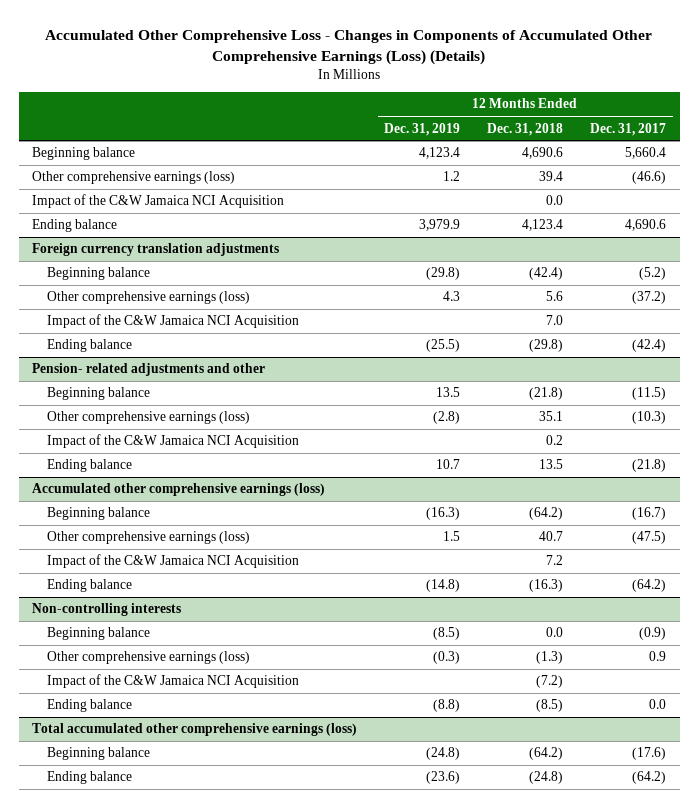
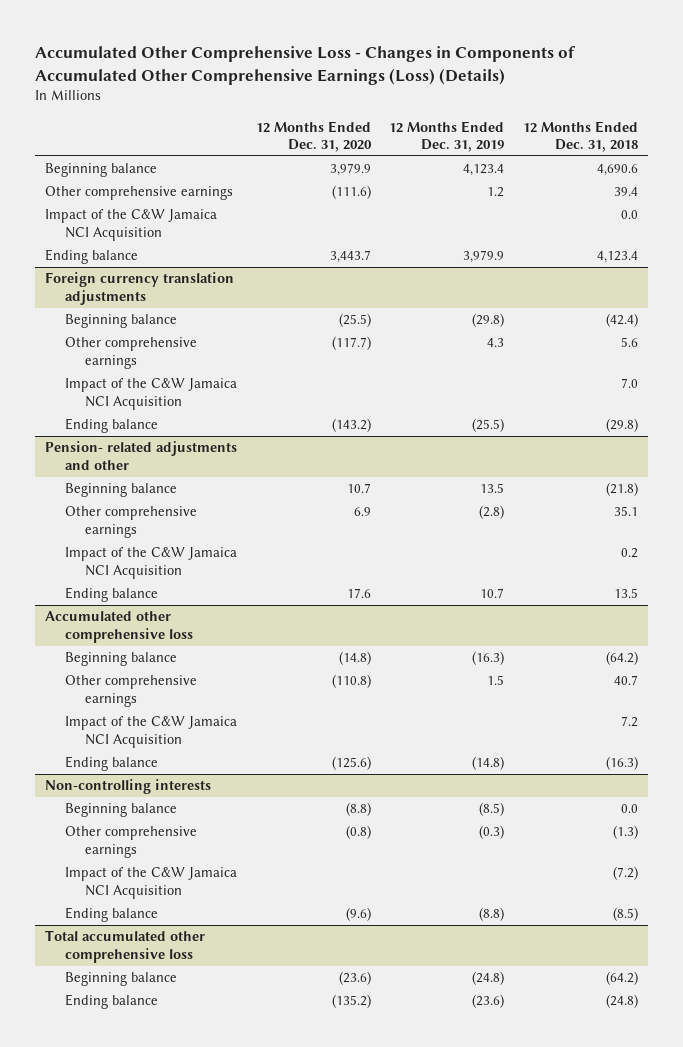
[590,122,667,136] Dec. 31, 2017 -> none
none -> [255,120,372,152] 12 Months Ended Dec. 31, 2020
[32,171,236,185] Other comprehensive earnings (loss) -> [44,186,233,201] Other comprehensive earnings
[46,291,250,305] Other comprehensive earnings (loss) -> [64,337,197,369] Other comprehensive earnings
[46,411,250,425] Other comprehensive earnings (loss) -> [64,506,197,538] Other comprehensive earnings
[32,483,326,497] Accumulated other comprehensive earnings (loss) -> [44,611,193,643] Accumulated other comprehensive loss
[46,531,250,545] Other comprehensive earnings (loss) -> [64,675,197,707] Other comprehensive earnings
[46,651,250,665] Other comprehensive earnings (loss) -> [64,826,197,858] Other comprehensive earnings
[32,723,358,737] Total accumulated other comprehensive earnings (loss) -> [44,930,205,963] Total accumulated other comprehensive loss

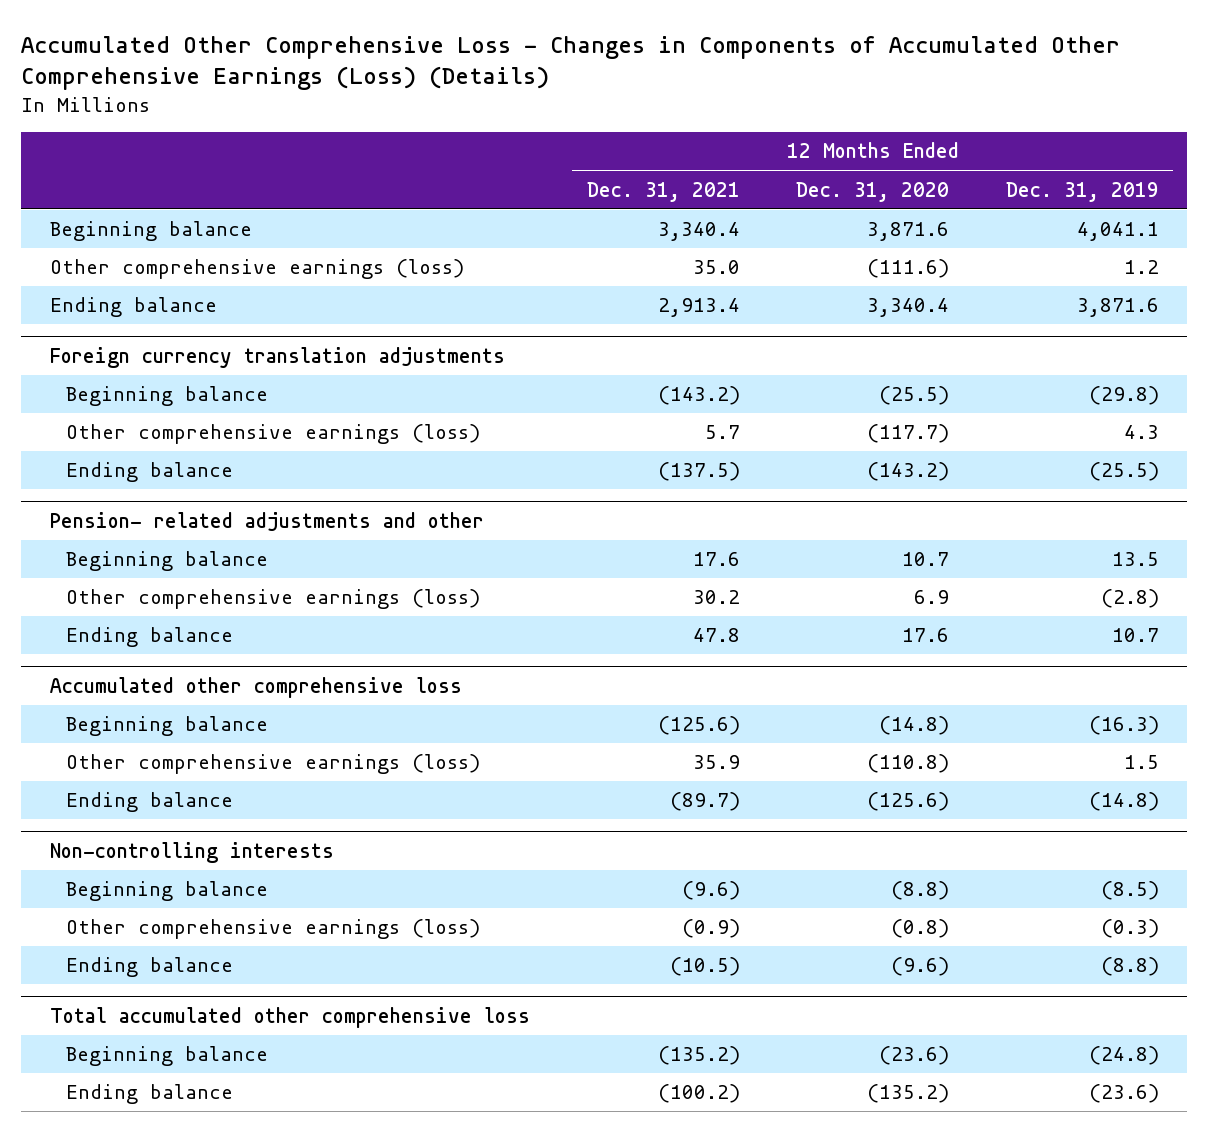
[523,120,639,152] 12 Months Ended Dec. 31, 2018 -> none
none -> [586,181,740,202] Dec. 31, 2021
[44,209,217,241] Impact of the C&W Jamaica NCI Acquisition -> none
[329,163,371,177] 3,979.9 -> [867,222,950,242] 3,871.6
[463,164,505,177] 4,123.4 -> [1077,222,1160,242] 4,041.1
[44,186,233,201] Other comprehensive earnings -> [49,259,464,280] Other comprehensive earnings (loss)
[329,250,371,264] 3,443.7 -> [867,298,950,318] 3,340.4
[463,250,505,264] 3,979.9 -> [1077,298,1160,318] 3,871.6
[64,378,237,410] Impact of the C&W Jamaica NCI Acquisition -> none
[64,337,197,369] Other comprehensive earnings -> [65,424,480,445] Other comprehensive earnings (loss)
[64,547,237,579] Impact of the C&W Jamaica NCI Acquisition -> none
[64,506,197,538] Other comprehensive earnings -> [65,589,480,610] Other comprehensive earnings (loss)
[64,716,237,748] Impact of the C&W Jamaica NCI Acquisition -> none
[64,675,197,707] Other comprehensive earnings -> [65,754,480,775] Other comprehensive earnings (loss)
[64,867,237,899] Impact of the C&W Jamaica NCI Acquisition -> none
[64,826,197,858] Other comprehensive earnings -> [65,919,480,940] Other comprehensive earnings (loss)

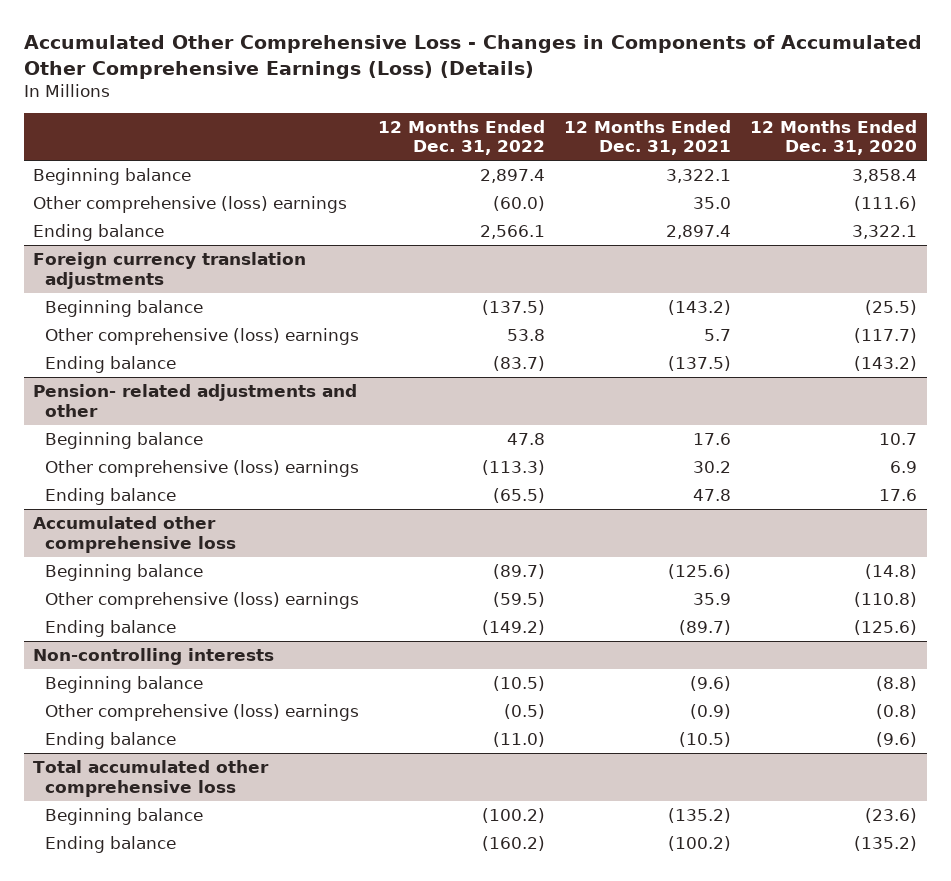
[1006,181,1160,202] Dec. 31, 2019 -> none
none -> [378,119,546,156] 12 Months Ended Dec. 31, 2022
[657,222,740,242] 3,340.4 -> [666,168,732,183] 3,322.1
[867,222,950,242] 3,871.6 -> [852,168,918,183] 3,858.4
[49,259,464,280] Other comprehensive earnings (loss) -> [33,195,348,213] Other comprehensive (loss) earnings
[657,298,740,318] 2,913.4 -> [666,224,732,239] 2,897.4
[867,298,950,318] 3,340.4 -> [852,224,918,239] 3,322.1
[65,424,480,445] Other comprehensive earnings (loss) -> [44,327,359,345] Other comprehensive (loss) earnings
[65,589,480,610] Other comprehensive earnings (loss) -> [44,459,359,477] Other comprehensive (loss) earnings
[65,754,480,775] Other comprehensive earnings (loss) -> [44,591,359,609] Other comprehensive (loss) earnings
[65,919,480,940] Other comprehensive earnings (loss) -> [44,703,359,721] Other comprehensive (loss) earnings

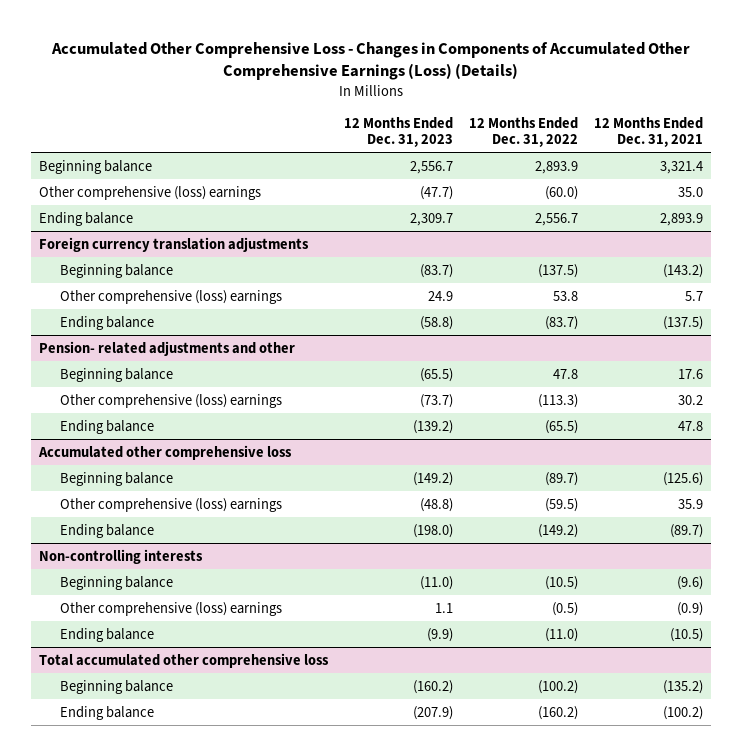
[750,119,918,156] 12 Months Ended Dec. 31, 2020 -> none
none -> [344,116,454,148] 12 Months Ended Dec. 31, 2023
[480,168,546,183] 2,897.4 -> [535,160,579,174] 2,893.9
[666,168,732,183] 3,322.1 -> [659,160,703,174] 3,321.4
[480,224,546,239] 2,566.1 -> [535,212,579,226] 2,556.7
[666,224,732,239] 2,897.4 -> [659,212,703,226] 2,893.9

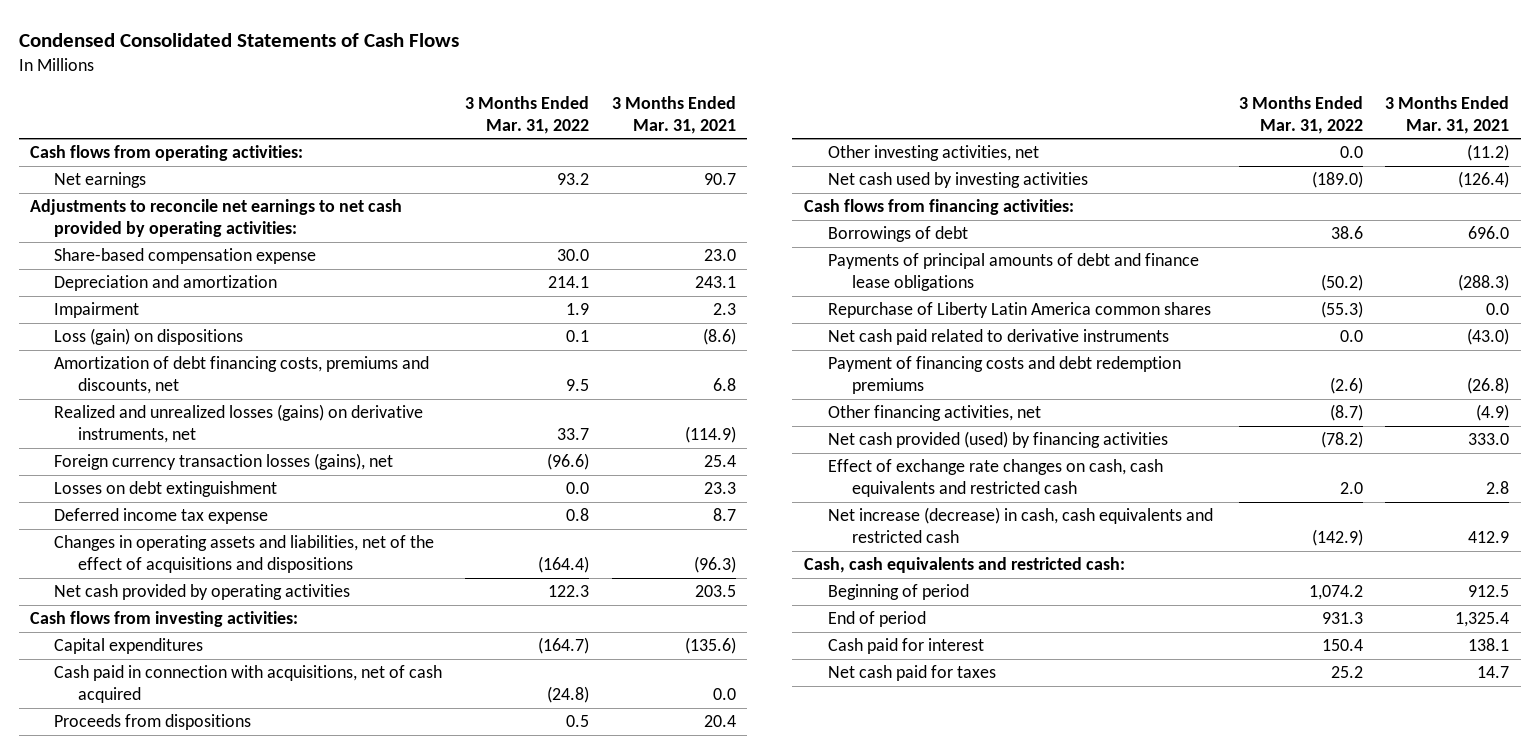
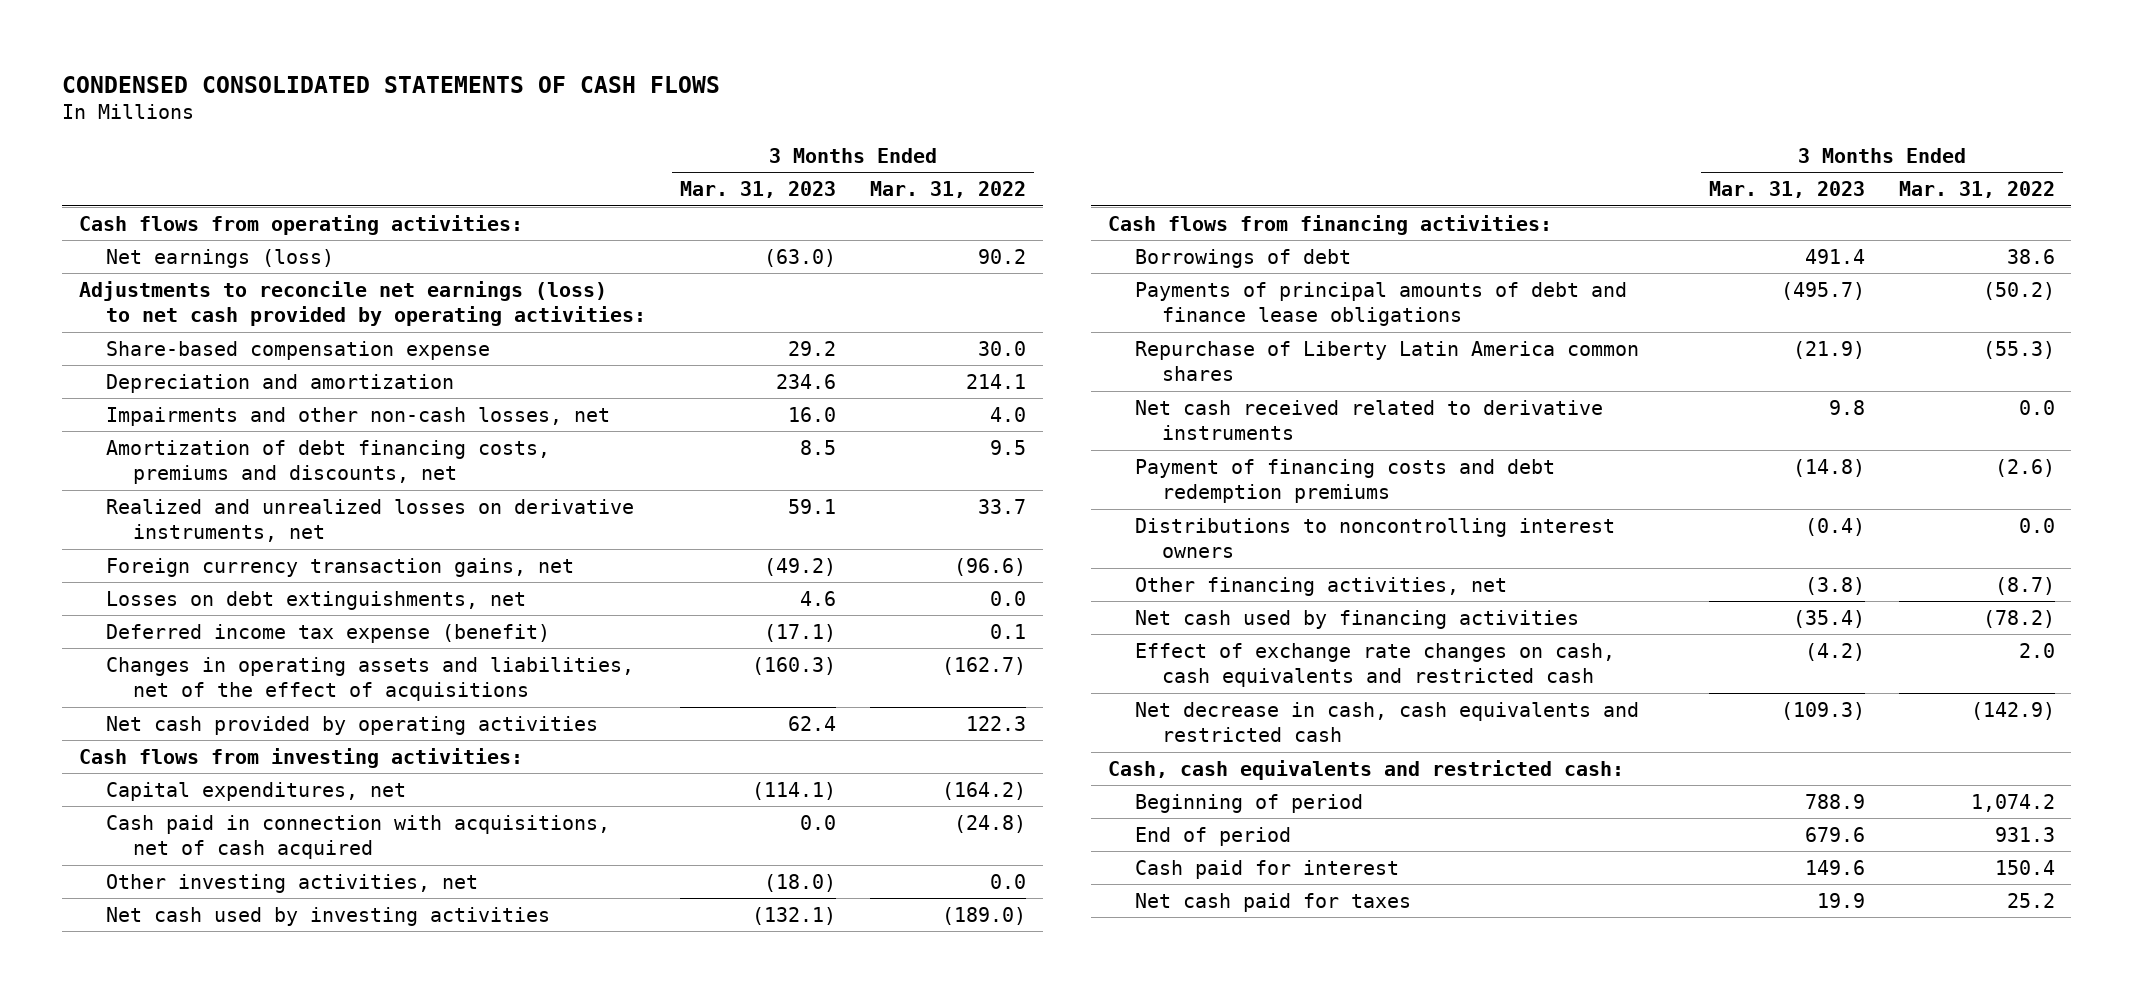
[18,32,459,47] Condensed Consolidated Statements of Cash Flows -> [62,75,721,93] CONDENSED CONSOLIDATED STATEMENTS OF CASH FLOWS
[611,95,736,134] 3 Months Ended Mar. 31, 2021 -> none
none -> [679,180,836,198] Mar. 31, 2023
[54,172,147,189] Net earnings -> [106,248,335,268] Net earnings (loss)
[556,173,589,186] 93.2 -> [977,248,1026,264] 90.2
[29,199,402,238] Adjustments to reconcile net earnings to net cash provided by operating activities: -> [79,280,647,327] Adjustments to reconcile net earnings (loss) to net cash provided by operating activities:
[54,302,140,319] Impairment -> none
[54,328,244,346] Loss (gain) on dispositions -> none
none -> [106,406,611,426] Impairments and other non-cash losses, net
[54,404,424,444] Realized and unrealized losses (gains) on derivative instruments, net -> [106,498,635,543] Realized and unrealized losses on derivative instruments, net
[54,453,394,471] Foreign currency transaction losses (gains), net -> [106,557,575,577] Foreign currency transaction gains, net
[54,481,278,498] Losses on debt extinguishment -> [106,590,527,610] Losses on debt extinguishments, net
[54,508,269,525] Deferred income tax expense -> [106,623,551,643] Deferred income tax expense (benefit)
[565,508,589,522] 0.8 -> [989,623,1026,639] 0.1
[54,535,435,574] Changes in operating assets and liabilities, net of the effect of acquisitions and dispositions -> [106,656,635,702] Changes in operating assets and liabilities, net of the effect of acquisitions
[537,556,589,574] (164.4) -> [941,656,1026,675] (162.7)
[54,638,204,655] Capital expenditures -> [106,781,407,801] Capital expenditures, net
[537,637,589,655] (164.7) -> [941,781,1026,800] (164.2)
[54,714,252,731] Proceeds from dispositions -> none
[827,329,1169,346] Net cash paid related to derivative instruments -> [1135,399,1604,441] Net cash received related to derivative instruments
none -> [1135,517,1616,559] Distributions to noncontrolling interest owners
[827,431,1168,449] Net cash provided (used) by financing activities -> [1135,609,1580,629] Net cash used by financing activities
[827,507,1213,544] Net increase (decrease) in cash, cash equivalents and restricted cash -> [1135,701,1640,743] Net decrease in cash, cash equivalents and restricted cash

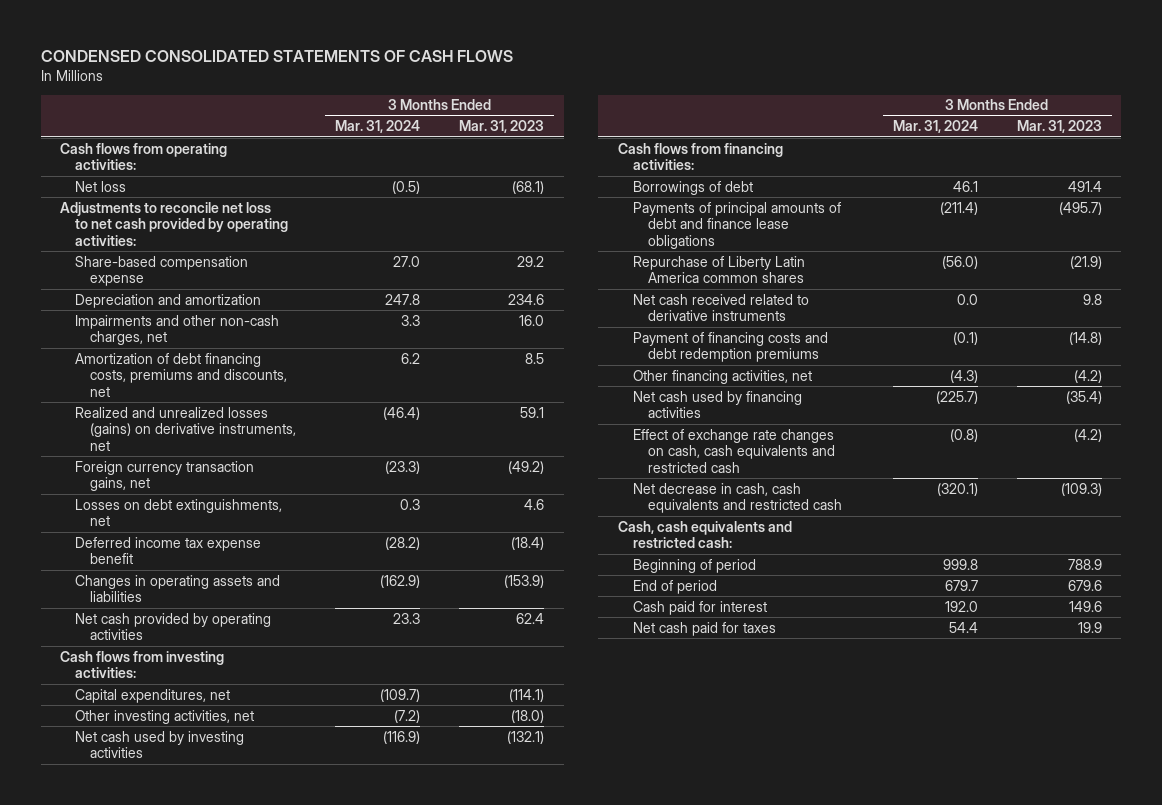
[869,180,1026,198] Mar. 31, 2022 -> none
none -> [335,120,421,134] Mar. 31, 2024
[106,248,335,268] Net earnings (loss) -> [75,180,127,192] Net loss
[763,248,836,267] (63.0) -> [512,180,545,194] (68.1)
[79,280,647,327] Adjustments to reconcile net earnings (loss) to net cash provided by operating activities: -> [60,201,289,246] Adjustments to reconcile net loss to net cash provided by operating activities:
[106,406,611,426] Impairments and other non-cash losses, net -> [75,314,280,346] Impairments and other non-cash charges, net
[106,498,635,543] Realized and unrealized losses on derivative instruments, net -> [75,406,297,451] Realized and unrealized losses (gains) on derivative instruments, net
[106,623,551,643] Deferred income tax expense (benefit) -> [75,536,262,565] Deferred income tax expense benefit
[763,623,836,642] (17.1) -> [511,536,545,550] (18.4)
[106,656,635,702] Changes in operating assets and liabilities, net of the effect of acquisitions -> [75,574,281,603] Changes in operating assets and liabilities
[751,656,836,675] (160.3) -> [504,574,545,588] (153.9)
[106,814,611,860] Cash paid in connection with acquisitions, net of cash acquired -> none
[1135,517,1616,559] Distributions to noncontrolling interest owners -> none
[1804,576,1865,595] (3.8) -> [1073,369,1102,383] (4.2)

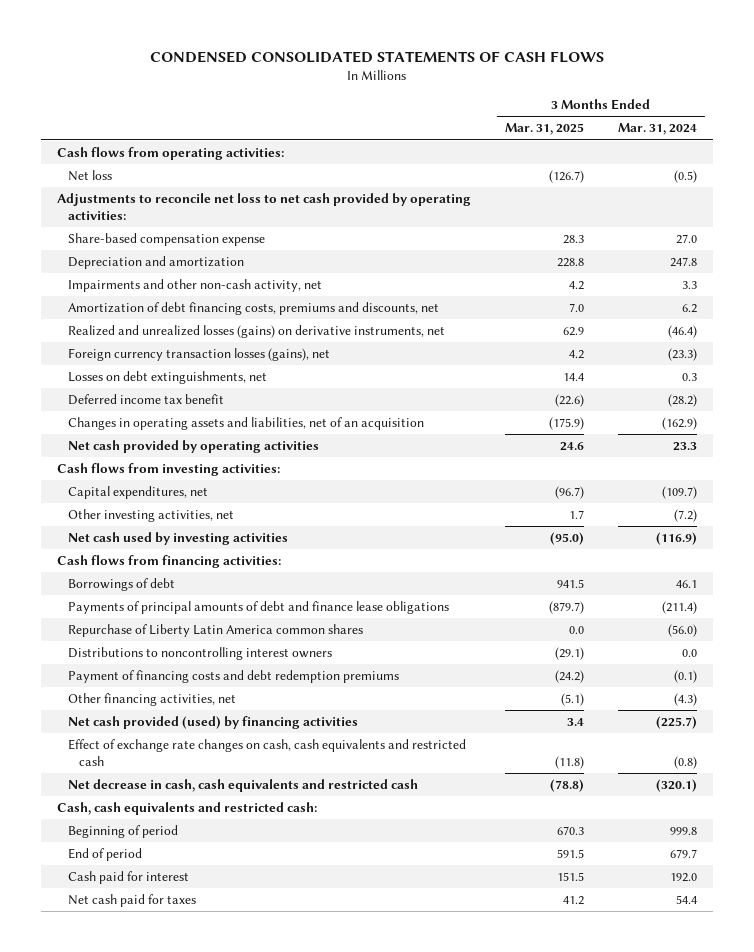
[459,120,545,134] Mar. 31, 2023 -> none
none -> [505,123,585,136] Mar. 31, 2025
[75,314,280,346] Impairments and other non-cash charges, net -> [68,278,323,292] Impairments and other non-cash activity, net
[75,460,255,492] Foreign currency transaction gains, net -> [68,347,331,361] Foreign currency transaction losses (gains), net
[75,536,262,565] Deferred income tax expense benefit -> [68,393,225,405] Deferred income tax benefit
[75,574,281,603] Changes in operating assets and liabilities -> [68,416,425,430] Changes in operating assets and liabilities, net of an acquisition
[632,293,809,322] Net cash received related to derivative instruments -> none
none -> [68,646,333,660] Distributions to noncontrolling interest owners
[632,390,802,419] Net cash used by financing activities -> [68,715,359,729] Net cash provided (used) by financing activities

